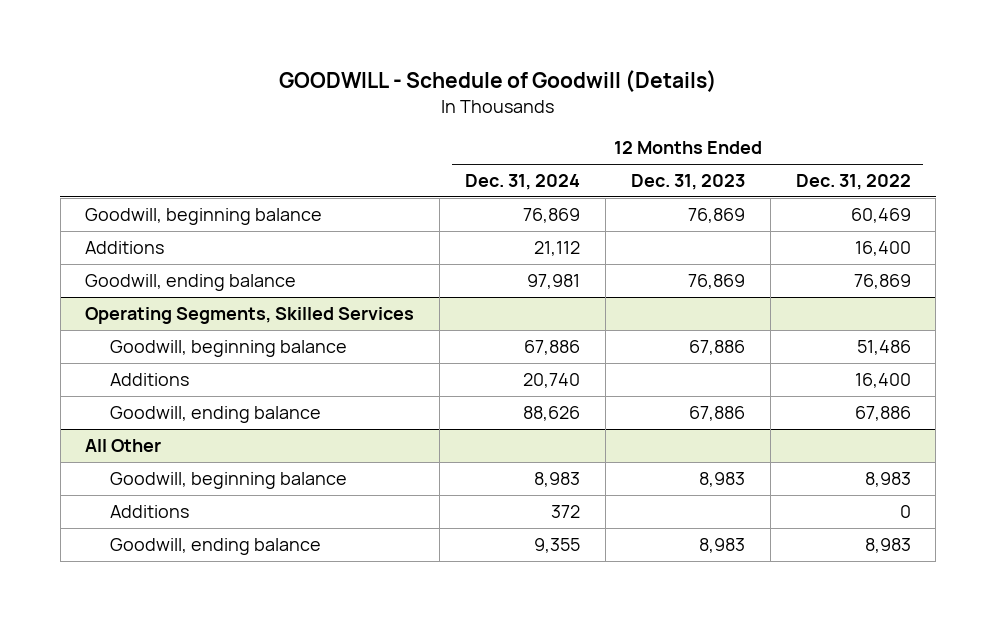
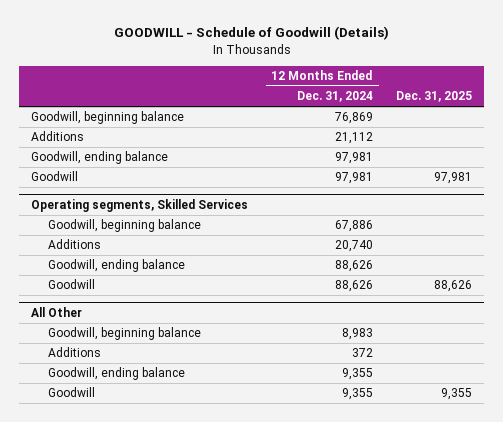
[630,174,745,191] Dec. 31, 2023 -> none
[795,174,911,191] Dec. 31, 2022 -> none
none -> [396,91,473,103] Dec. 31, 2025
none -> [30,171,78,182] Goodwill
[85,307,415,325] Operating Segments, Skilled Services -> [30,198,248,212] Operating segments, Skilled Services
none -> [48,279,96,290] Goodwill
none -> [48,387,96,398] Goodwill

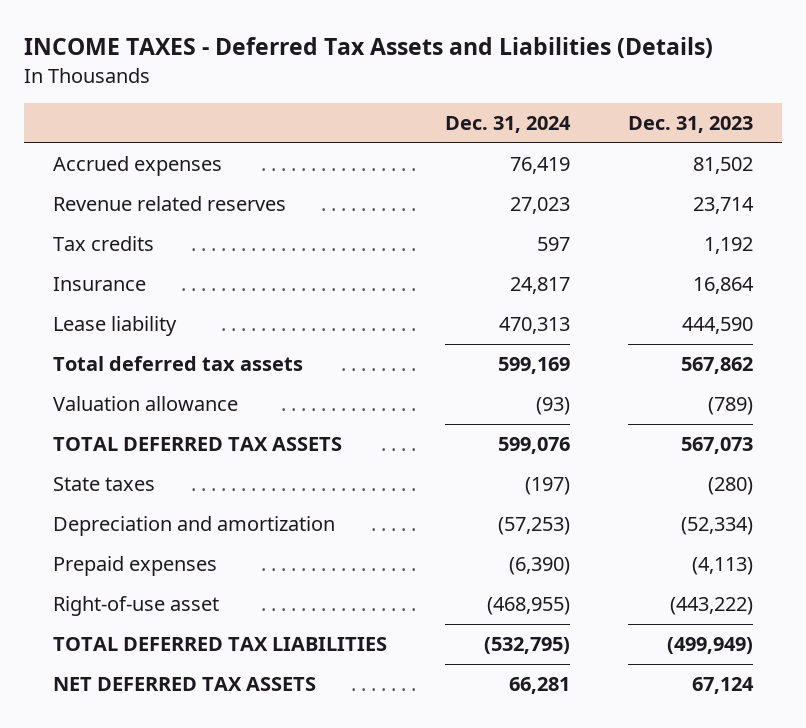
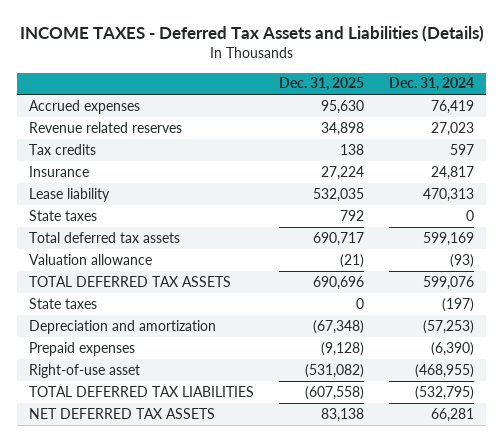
[628,116,754,134] Dec. 31, 2023 -> none
none -> [279,77,365,92] Dec. 31, 2025
none -> [29,209,98,221] State taxes

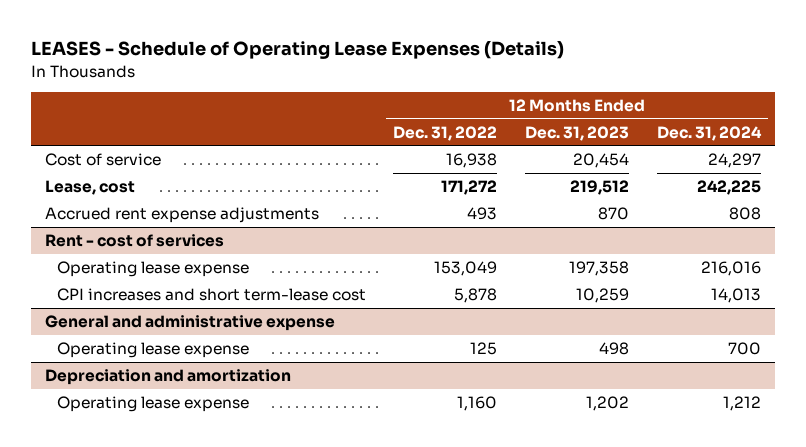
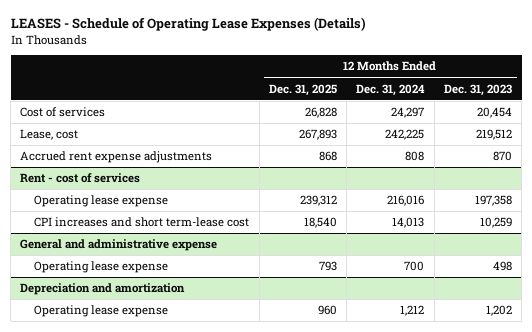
[393,125,498,141] Dec. 31, 2022 -> none
none -> [268,83,337,96] Dec. 31, 2025
[44,152,161,166] Cost of service -> [20,107,106,118] Cost of services

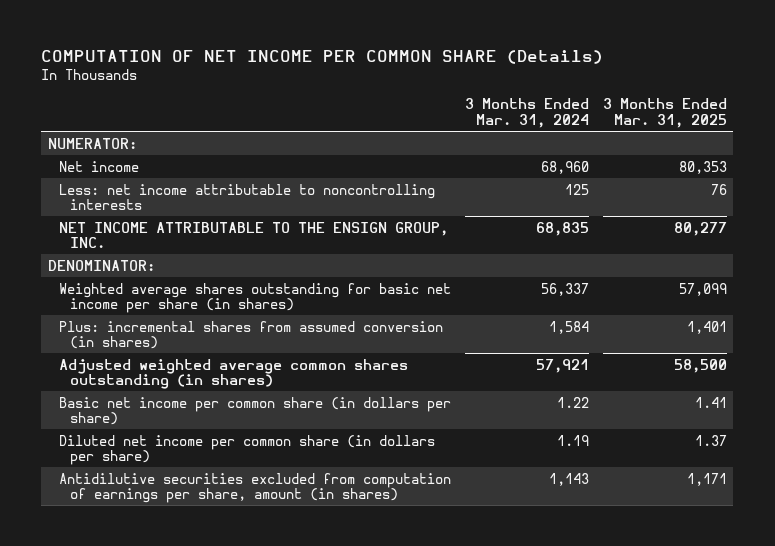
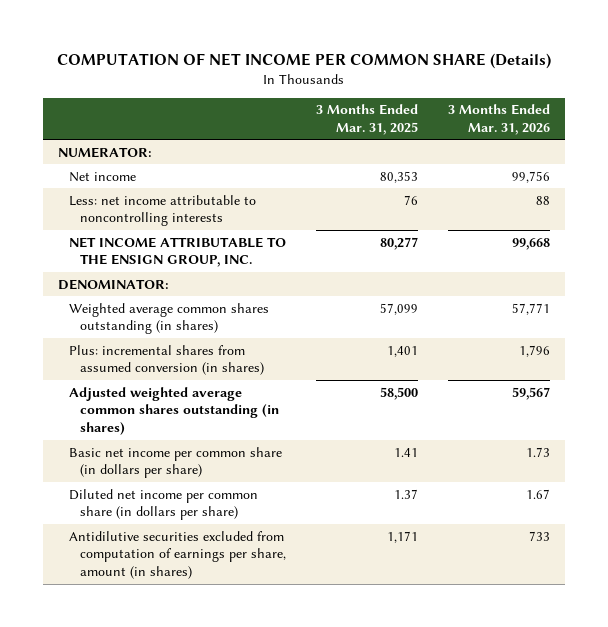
[464,98,589,128] 3 Months Ended Mar. 31, 2024 -> none
none -> [447,104,550,135] 3 Months Ended Mar. 31, 2026
[58,282,451,314] Weighted average shares outstanding for basic net income per share (in shares) -> [69,302,270,335] Weighted average common shares outstanding (in shares)

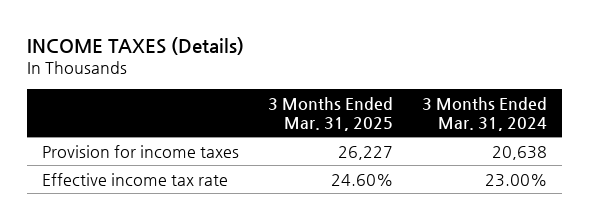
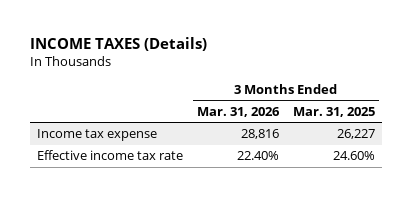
[421,96,547,131] 3 Months Ended Mar. 31, 2024 -> none
none -> [196,106,280,117] Mar. 31, 2026
[41,144,239,158] Provision for income taxes -> [36,129,157,142] Income tax expense

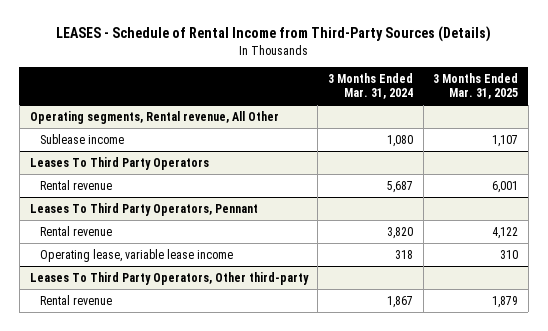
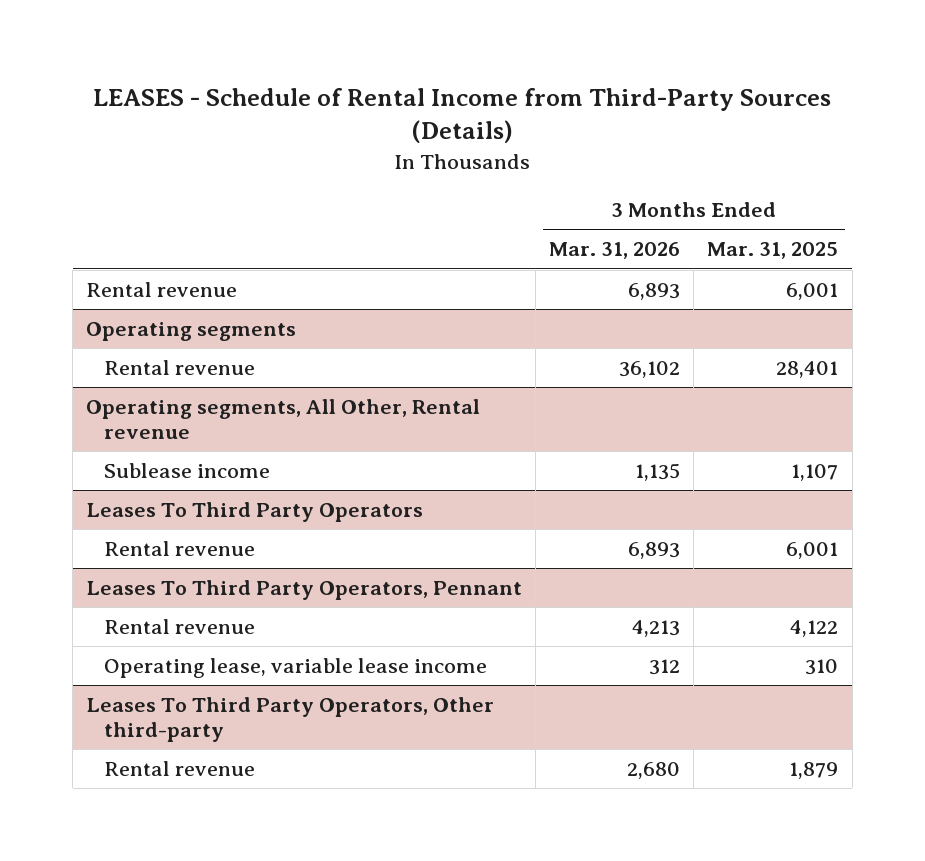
[327,72,413,100] 3 Months Ended Mar. 31, 2024 -> none
none -> [549,242,681,260] Mar. 31, 2026
none -> [86,282,238,298] Rental revenue
none -> [86,322,297,342] Operating segments
none -> [104,360,256,376] Rental revenue
[29,110,279,124] Operating segments, Rental revenue, All Other -> [86,399,481,439] Operating segments, All Other, Rental revenue

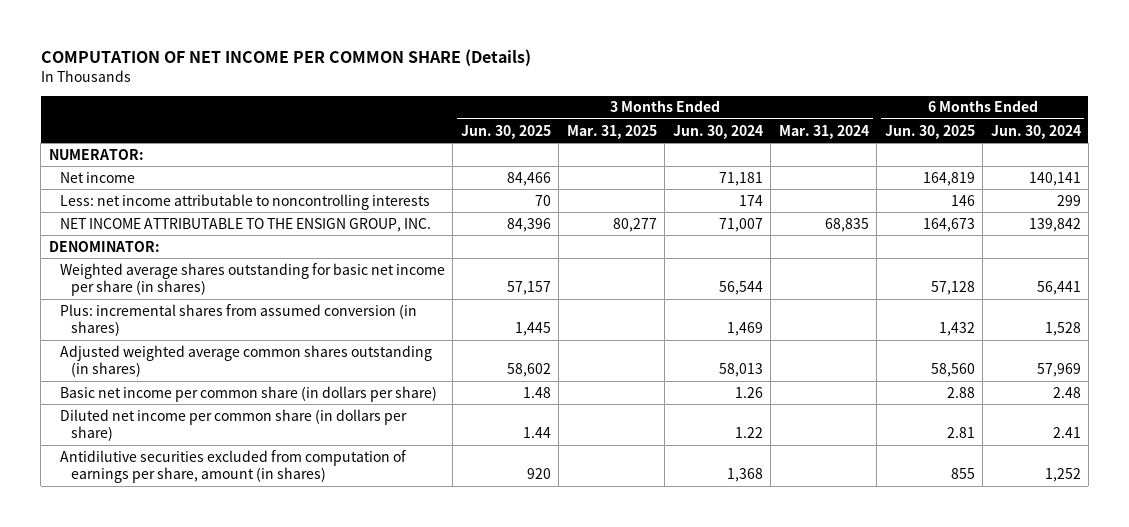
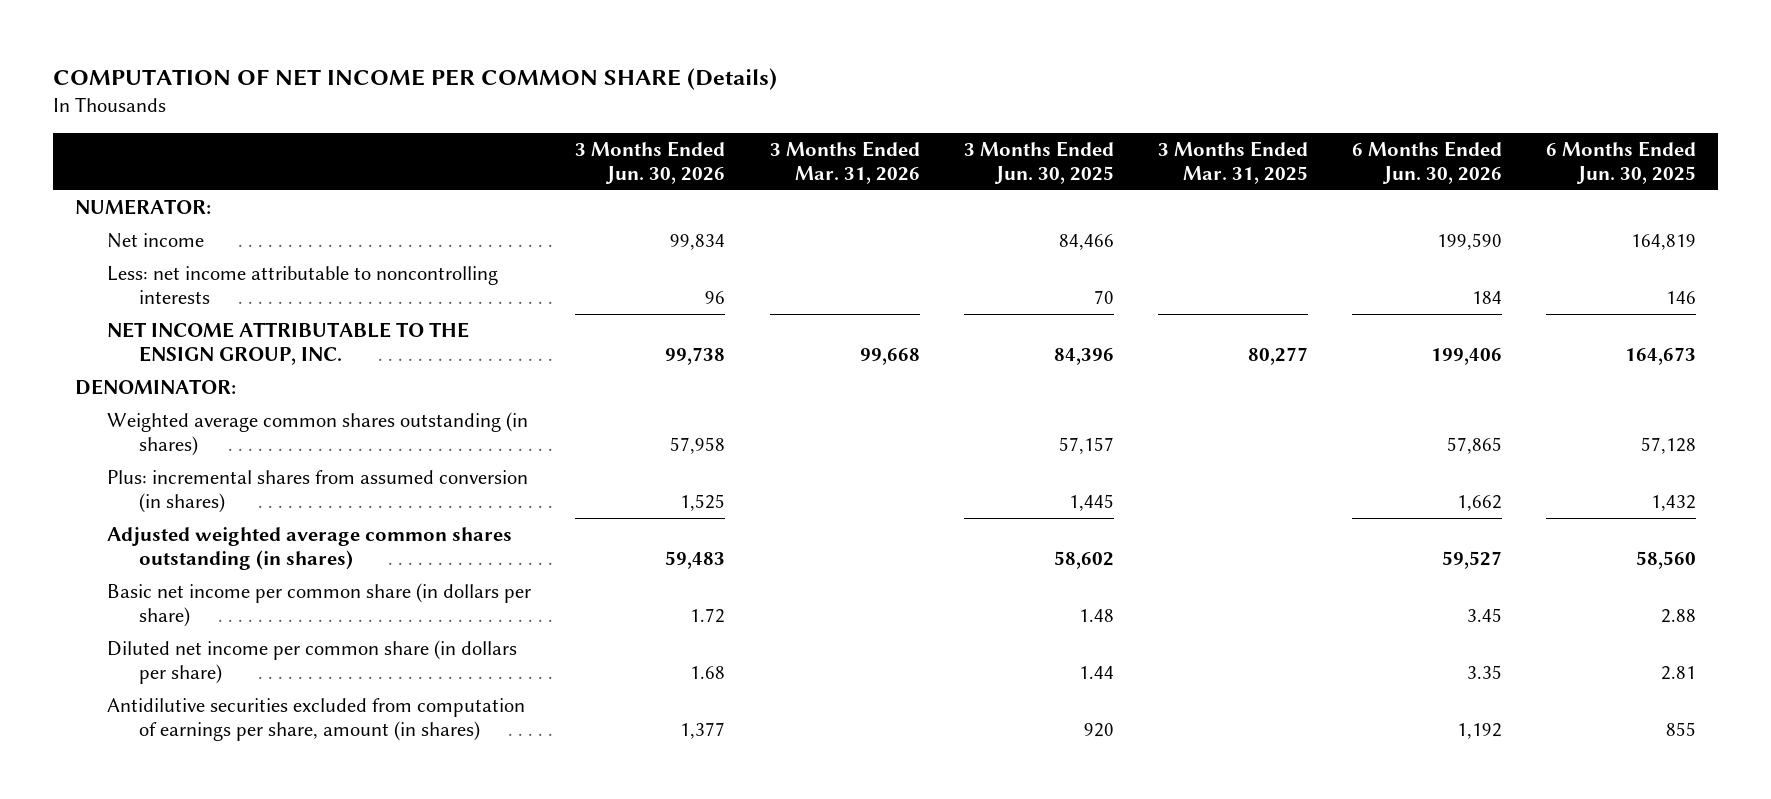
[672,124,763,139] Jun. 30, 2024 -> none
[778,124,869,139] Mar. 31, 2024 -> none
[990,124,1081,139] Jun. 30, 2024 -> none
none -> [575,141,726,184] 3 Months Ended Jun. 30, 2026
none -> [769,141,920,184] 3 Months Ended Mar. 31, 2026
none -> [1352,141,1503,184] 6 Months Ended Jun. 30, 2026
[59,262,445,297] Weighted average shares outstanding for basic net income per share (in shares) -> [107,412,529,457] Weighted average common shares outstanding (in shares)

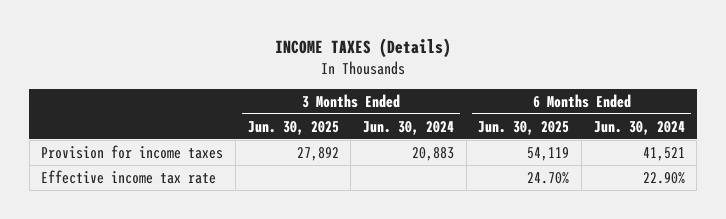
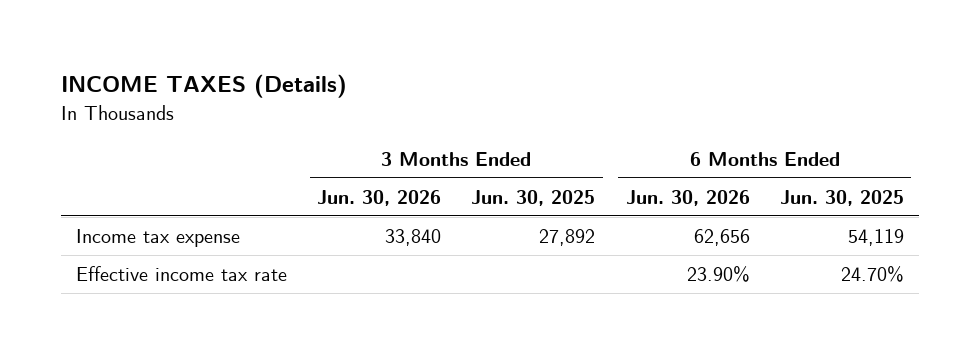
[363,120,455,135] Jun. 30, 2024 -> none
[593,120,685,135] Jun. 30, 2024 -> none
none -> [317,189,442,206] Jun. 30, 2026
none -> [625,189,750,206] Jun. 30, 2026
[41,144,224,159] Provision for income taxes -> [76,229,241,248] Income tax expense

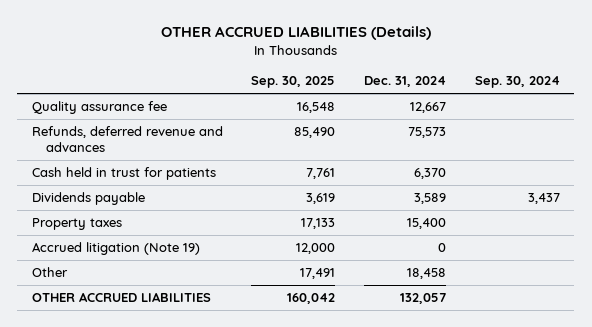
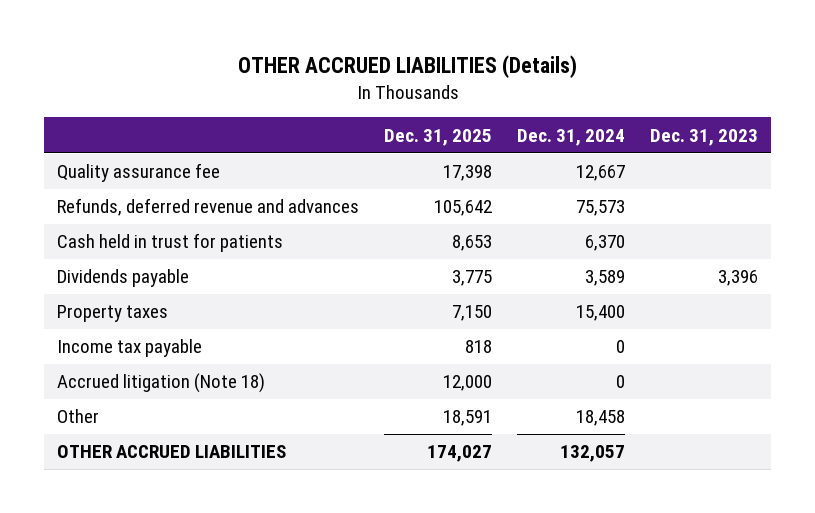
[251,75,336,88] Sep. 30, 2025 -> none
[474,75,560,88] Sep. 30, 2024 -> none
none -> [384,128,493,146] Dec. 31, 2025
none -> [650,128,759,146] Dec. 31, 2023
none -> [56,339,202,358] Income tax payable
[31,242,200,256] Accrued litigation (Note 19) -> [56,373,265,394] Accrued litigation (Note 18)

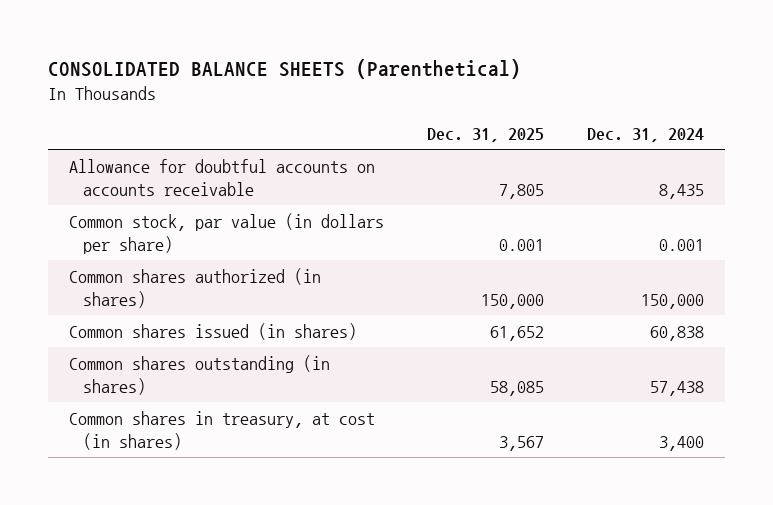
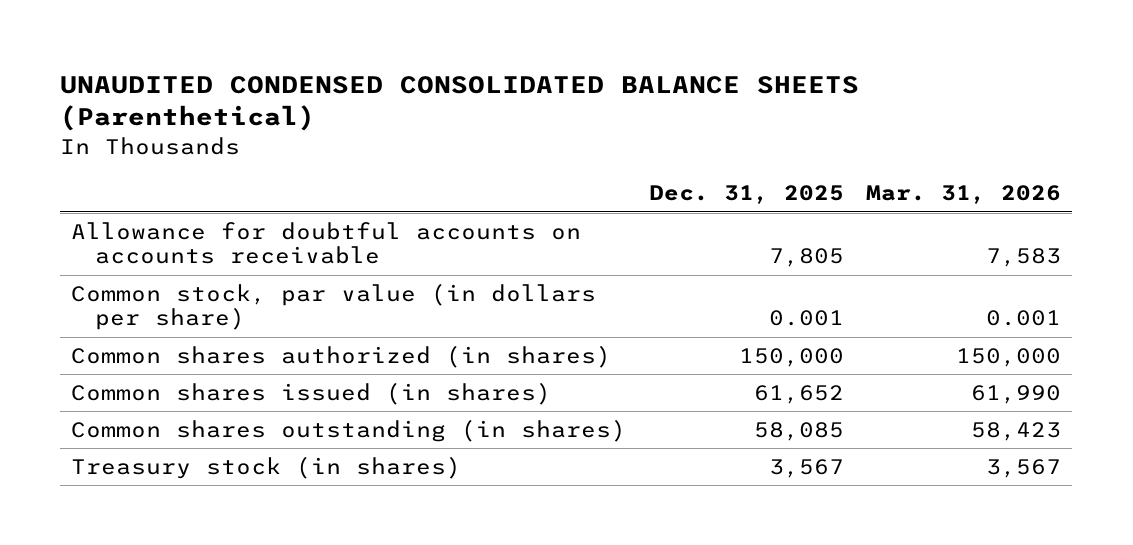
[47,59,521,80] CONSOLIDATED BALANCE SHEETS (Parenthetical) -> [60,75,860,132] UNAUDITED CONDENSED CONSOLIDATED BALANCE SHEETS (Parenthetical)
[586,127,704,142] Dec. 31, 2024 -> none
none -> [866,185,1062,205] Mar. 31, 2026
[69,410,376,450] Common shares in treasury, at cost (in shares) -> [71,455,462,479] Treasury stock (in shares)

